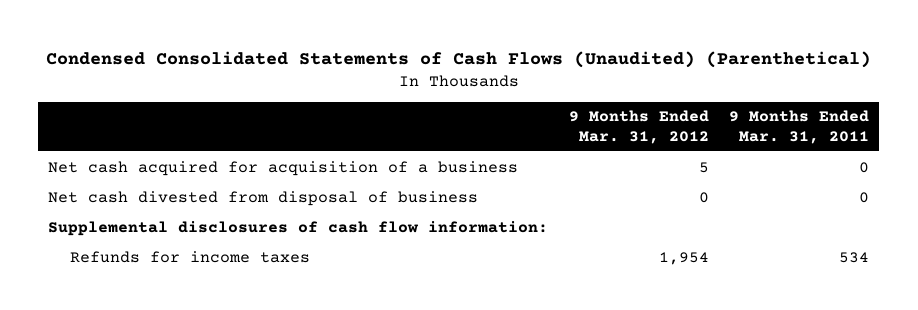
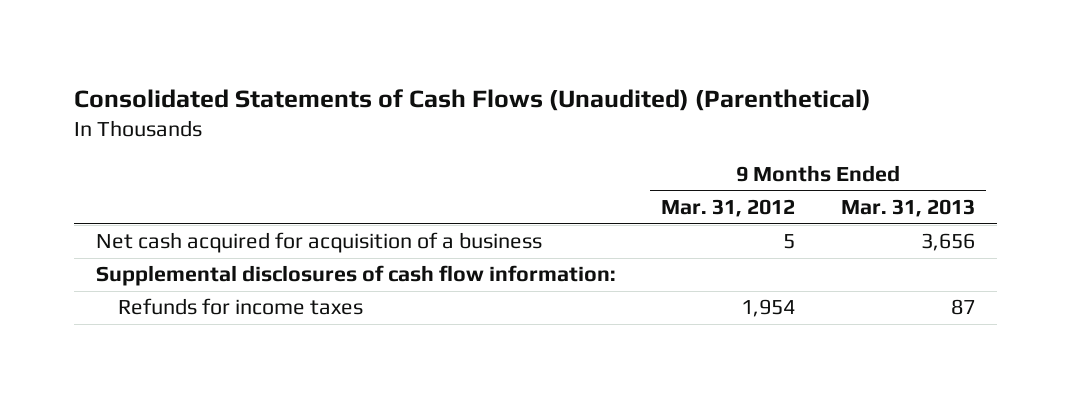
[45,50,871,68] Condensed Consolidated Statements of Cash Flows (Unaudited) (Parenthetical) -> [73,89,871,112] Consolidated Statements of Cash Flows (Unaudited) (Parenthetical)
[729,110,870,144] 9 Months Ended Mar. 31, 2011 -> none
none -> [840,199,975,218] Mar. 31, 2013
[48,190,479,206] Net cash divested from disposal of business -> none

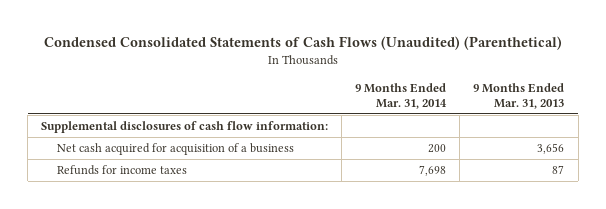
[73,89,871,112] Consolidated Statements of Cash Flows (Unaudited) (Parenthetical) -> [43,36,562,51] Condensed Consolidated Statements of Cash Flows (Unaudited) (Parenthetical)
[661,199,796,218] Mar. 31, 2012 -> none
none -> [355,82,448,110] 9 Months Ended Mar. 31, 2014
[96,232,543,254] Net cash acquired for acquisition of a business -> [56,142,294,155] Net cash acquired for acquisition of a business

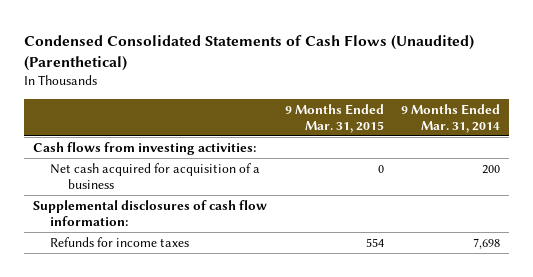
[473,82,565,110] 9 Months Ended Mar. 31, 2013 -> none
none -> [284,103,384,133] 9 Months Ended Mar. 31, 2015
none -> [33,141,257,155] Cash flows from investing activities:
[41,120,329,133] Supplemental disclosures of cash flow information: -> [33,199,268,226] Supplemental disclosures of cash flow information:

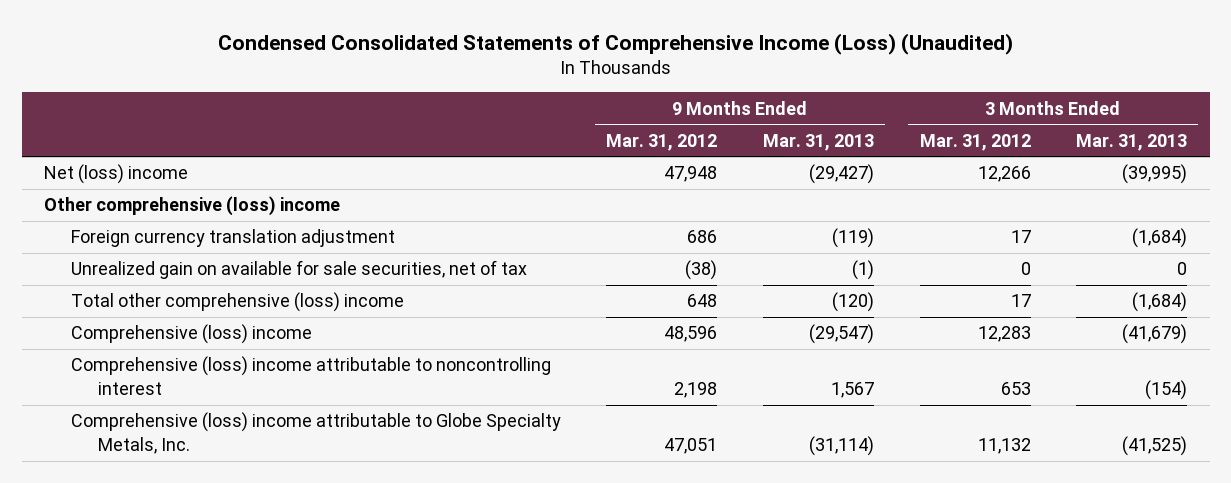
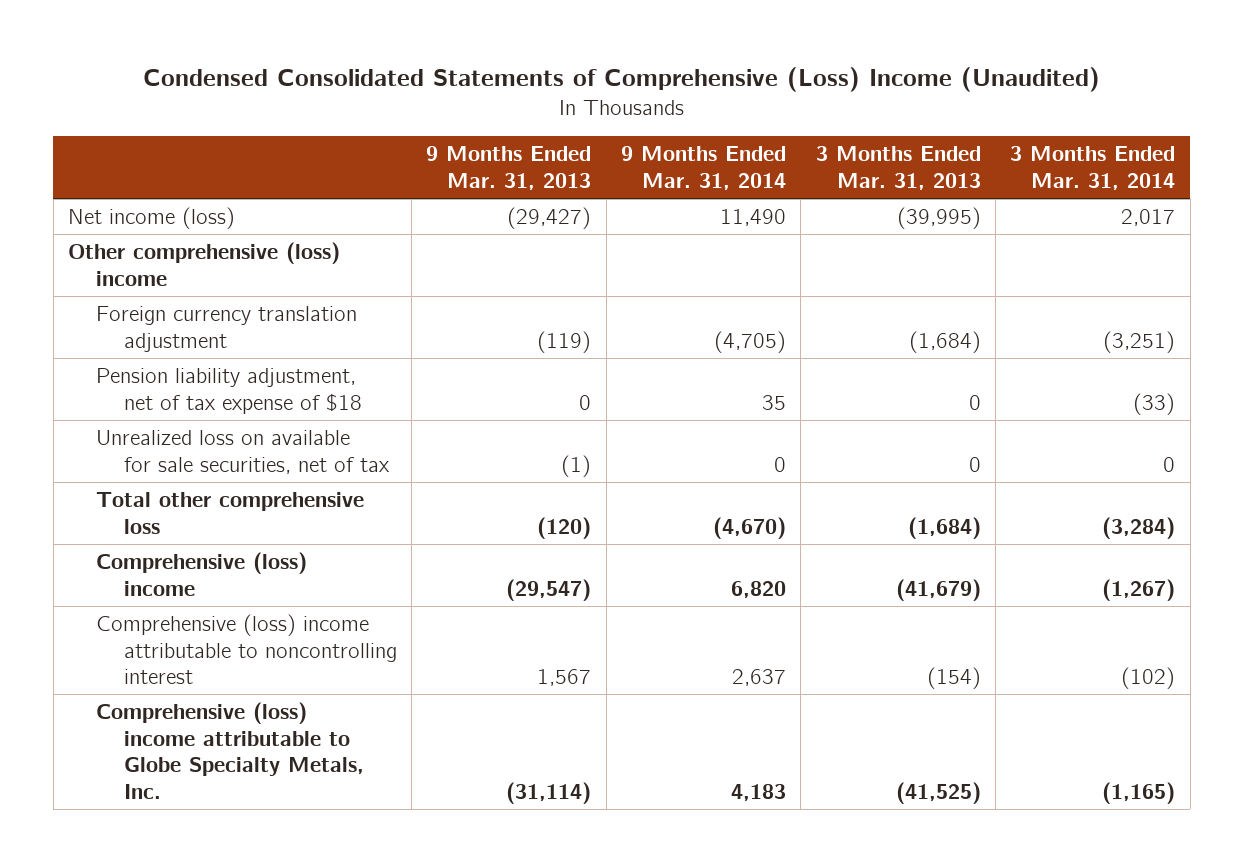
[217,32,1013,55] Condensed Consolidated Statements of Comprehensive Income (Loss) (Unaudited) -> [142,67,1100,93] Condensed Consolidated Statements of Comprehensive (Loss) Income (Unaudited)
[606,133,718,151] Mar. 31, 2012 -> none
[919,133,1031,151] Mar. 31, 2012 -> none
none -> [621,146,787,190] 9 Months Ended Mar. 31, 2014
none -> [1010,146,1176,190] 3 Months Ended Mar. 31, 2014
[44,164,189,185] Net (loss) income -> [68,206,236,229] Net income (loss)
none -> [95,367,362,414] Pension liability adjustment, net of tax expense of $18
[70,260,527,280] Unrealized gain on available for sale securities, net of tax -> [95,429,390,474] Unrealized loss on available for sale securities, net of tax
[70,292,404,313] Total other comprehensive (loss) income -> [95,491,364,534] Total other comprehensive loss

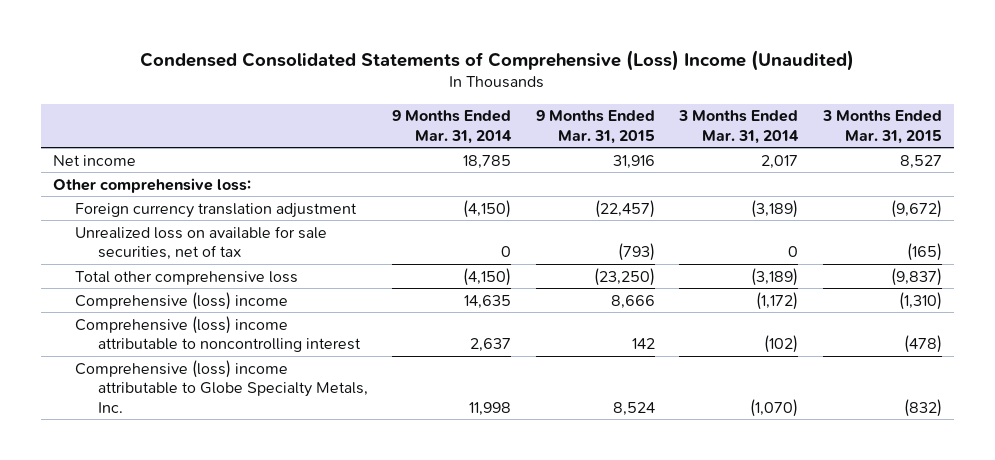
[426,146,592,190] 9 Months Ended Mar. 31, 2013 -> none
[815,146,981,190] 3 Months Ended Mar. 31, 2013 -> none
none -> [535,110,655,144] 9 Months Ended Mar. 31, 2015
none -> [821,110,942,144] 3 Months Ended Mar. 31, 2015
[95,367,362,414] Pension liability adjustment, net of tax expense of $18 -> none
[68,206,236,229] Net income (loss) -> [52,154,136,166] Net income
[720,208,787,226] 11,490 -> [463,154,512,169] 18,785
[68,241,341,286] Other comprehensive (loss) income -> [52,177,251,193] Other comprehensive loss:
[714,330,787,353] (4,705) -> [463,199,512,218] (4,150)
[1103,330,1176,353] (3,251) -> [751,199,799,218] (3,189)
[713,516,787,539] (4,670) -> [463,267,512,286] (4,150)
[1102,516,1176,539] (3,284) -> [751,267,799,286] (3,189)
[731,580,787,598] 6,820 -> [464,294,512,309] 14,635
[1102,578,1176,601] (1,267) -> [756,291,799,310] (1,172)
[731,783,787,801] 4,183 -> [469,401,512,416] 11,998
[1102,781,1176,804] (1,165) -> [750,398,799,417] (1,070)

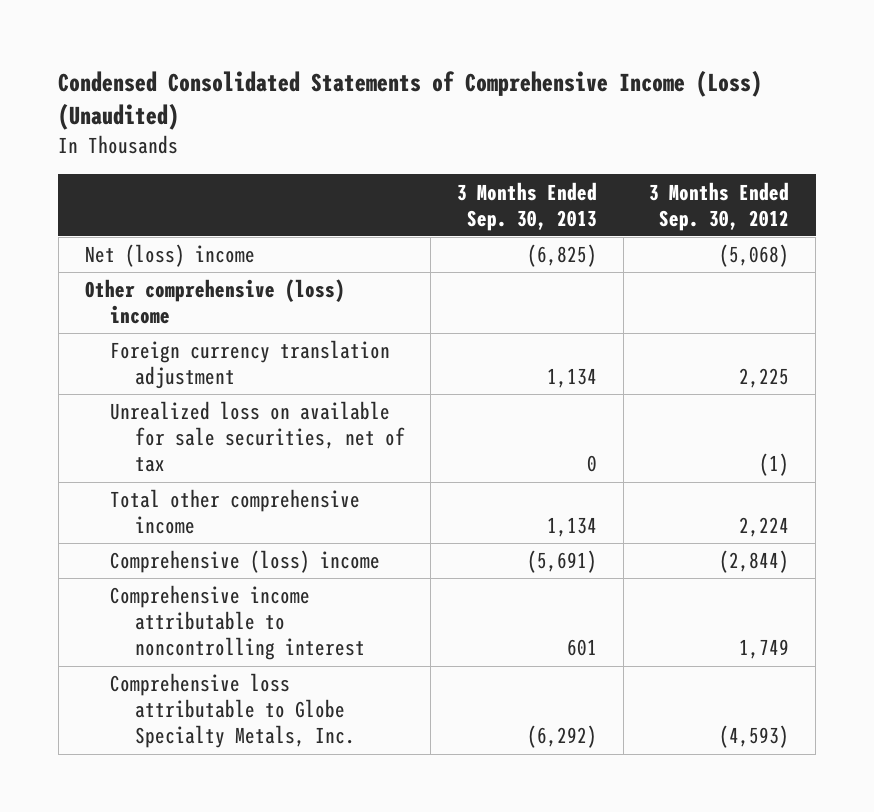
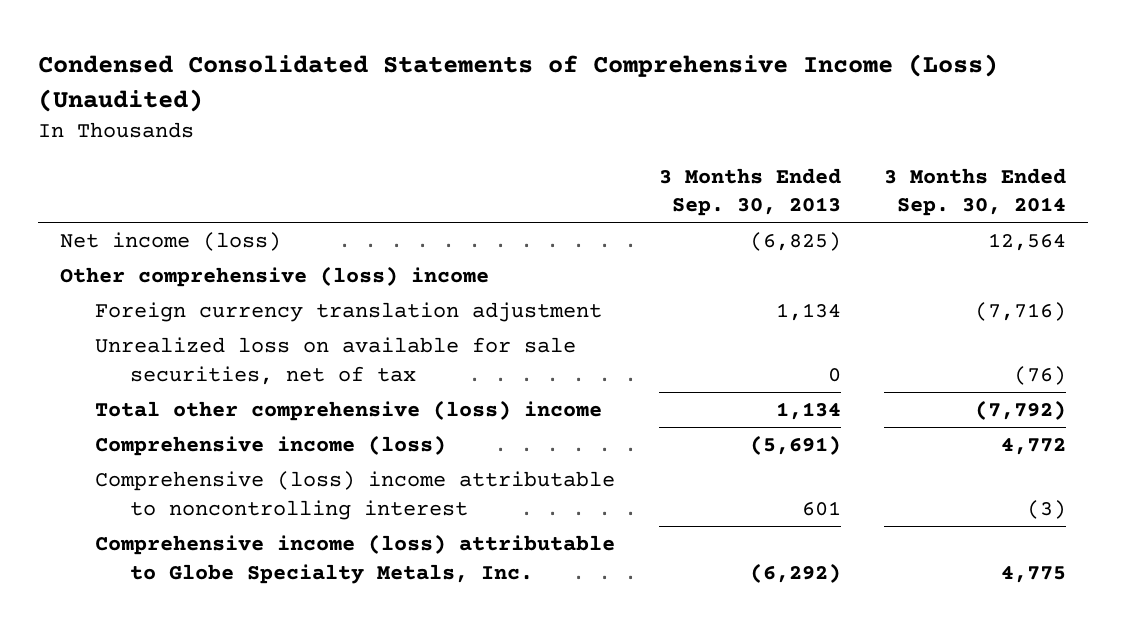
[649,181,790,231] 3 Months Ended Sep. 30, 2012 -> none
none -> [884,167,1067,217] 3 Months Ended Sep. 30, 2014
[84,244,255,268] Net (loss) income -> [59,231,281,251] Net income (loss)
[109,489,360,535] Total other comprehensive income -> [94,399,602,421] Total other comprehensive (loss) income
[109,550,380,574] Comprehensive (loss) income -> [94,434,446,456] Comprehensive income (loss)
[109,585,365,661] Comprehensive income attributable to noncontrolling interest -> [94,470,615,520] Comprehensive (loss) income attributable to noncontrolling interest
[109,673,355,749] Comprehensive loss attributable to Globe Specialty Metals, Inc. -> [94,533,615,584] Comprehensive income (loss) attributable to Globe Specialty Metals, Inc.

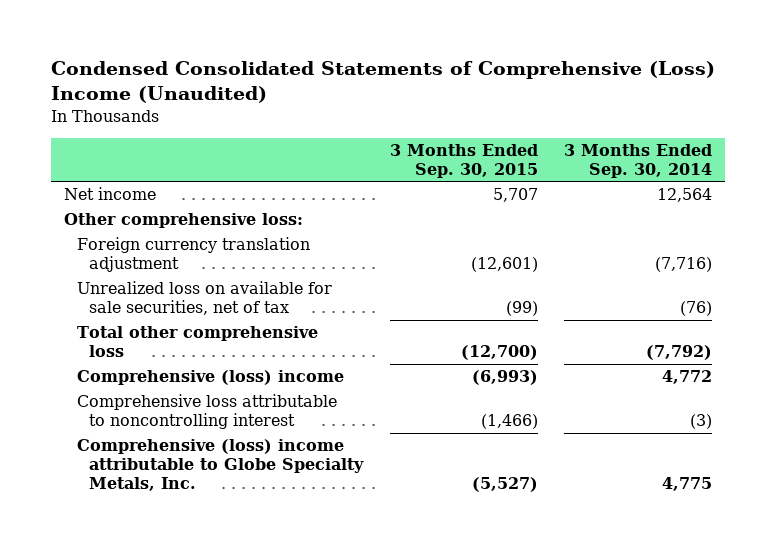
[38,54,999,112] Condensed Consolidated Statements of Comprehensive Income (Loss) (Unaudited) -> [50,61,715,104] Condensed Consolidated Statements of Comprehensive (Loss) Income (Unaudited)
[658,167,841,217] 3 Months Ended Sep. 30, 2013 -> none
none -> [389,143,538,178] 3 Months Ended Sep. 30, 2015
[59,231,281,251] Net income (loss) -> [63,187,156,201] Net income
[59,265,489,287] Other comprehensive (loss) income -> [63,213,303,229] Other comprehensive loss:
[94,399,602,421] Total other comprehensive (loss) income -> [76,326,318,358] Total other comprehensive loss
[94,434,446,456] Comprehensive income (loss) -> [76,370,344,386] Comprehensive (loss) income
[94,470,615,520] Comprehensive (loss) income attributable to noncontrolling interest -> [76,394,337,430] Comprehensive loss attributable to noncontrolling interest
[94,533,615,584] Comprehensive income (loss) attributable to Globe Specialty Metals, Inc. -> [76,439,365,492] Comprehensive (loss) income attributable to Globe Specialty Metals, Inc.

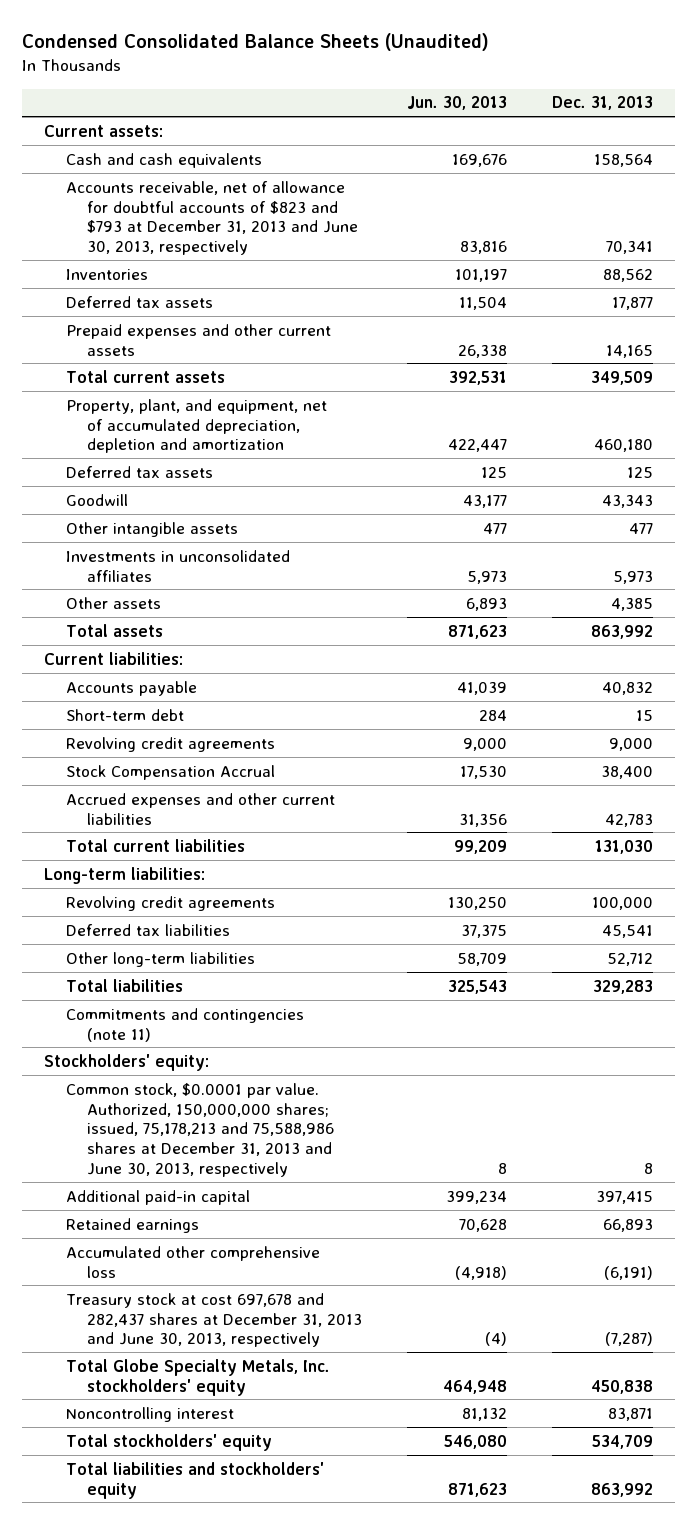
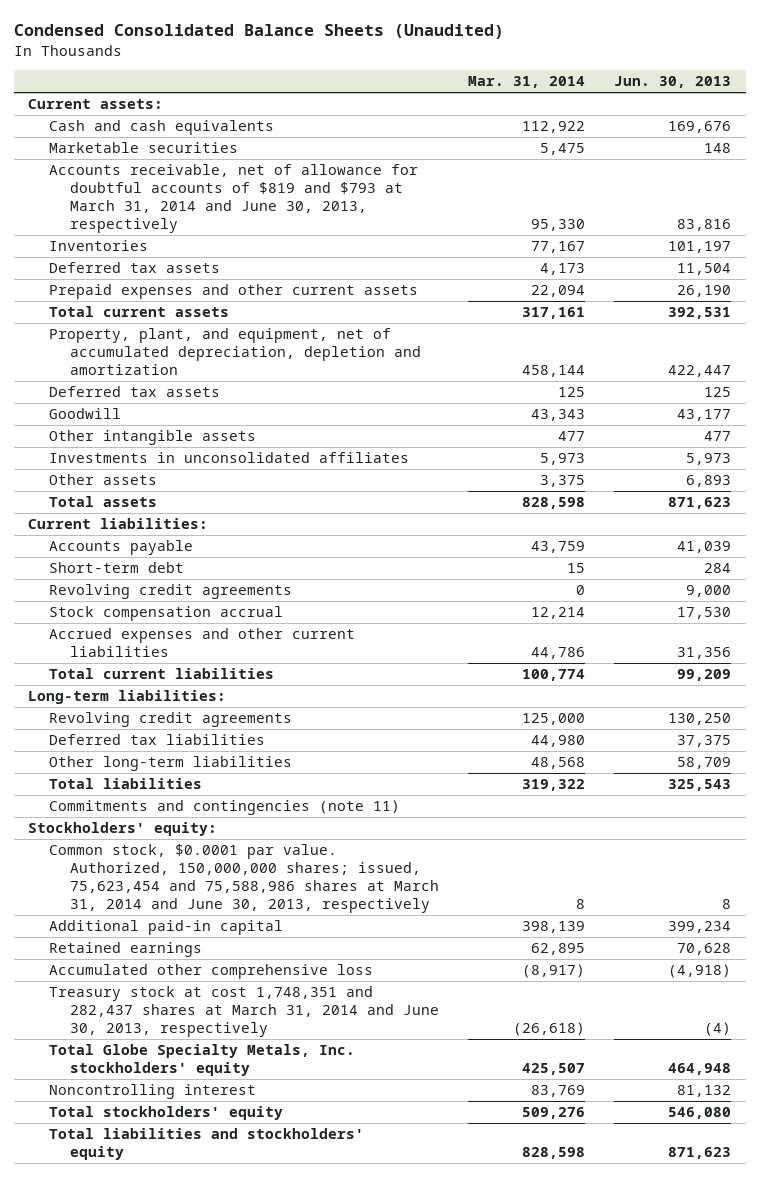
[551,96,653,111] Dec. 31, 2013 -> none
none -> [467,76,585,89] Mar. 31, 2014
none -> [49,142,239,154] Marketable securities
[65,180,359,256] Accounts receivable, net of allowance for doubtful accounts of $823 and $793 at December 31, 2013 and June 30, 2013, respectively -> [49,164,419,234] Accounts receivable, net of allowance for doubtful accounts of $819 and $793 at March 31, 2014 and June 30, 2013, respectively
[458,344,508,358] 26,338 -> [677,285,732,298] 26,190
[65,764,275,780] Stock Compensation Accrual -> [49,606,284,622] Stock compensation accrual
[65,1082,335,1178] Common stock, $0.0001 par value. Authorized, 150,000,000 shares; issued, 75,178,213 and 75,588,986 shares at December 31, 2013 and June 30, 2013, respectively -> [49,844,439,914] Common stock, $0.0001 par value. Authorized, 150,000,000 shares; issued, 75,623,454 and 75,588,986 shares at March 31, 2014 and June 30, 2013, respectively
[65,1292,363,1348] Treasury stock at cost 697,678 and 282,437 shares at December 31, 2013 and June 30, 2013, respectively -> [49,986,439,1038] Treasury stock at cost 1,748,351 and 282,437 shares at March 31, 2014 and June 30, 2013, respectively

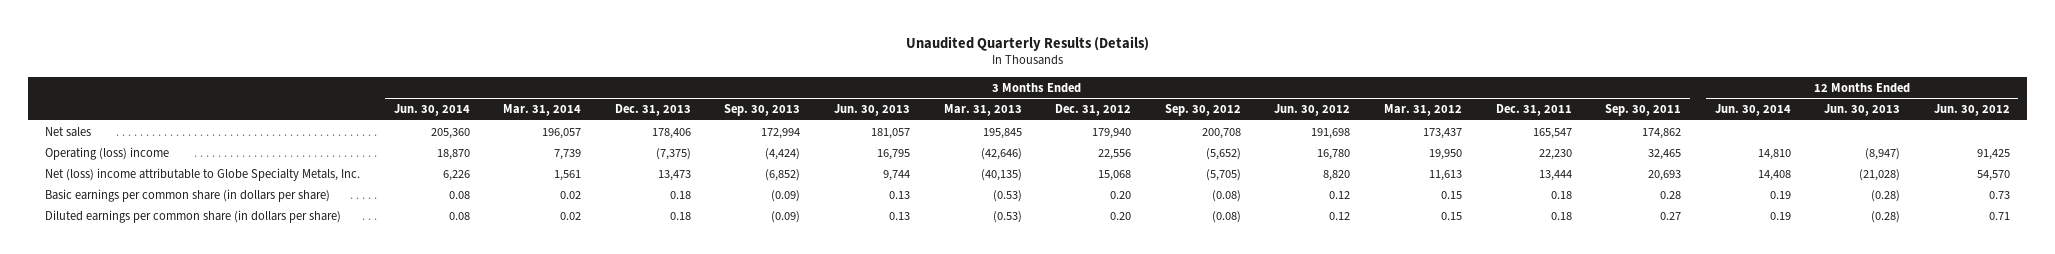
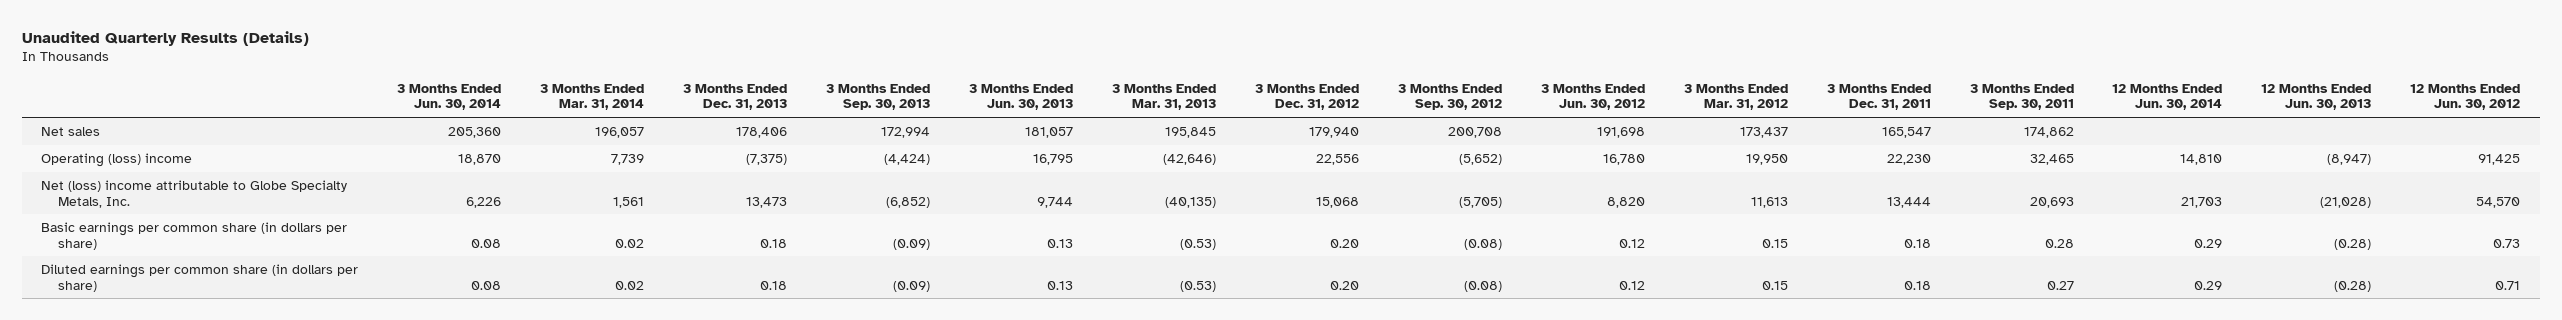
[1757,169,1791,181] 14,408 -> [2181,196,2223,208] 21,703
[1769,190,1791,199] 0.19 -> [2194,238,2223,248] 0.29
[1769,211,1791,220] 0.19 -> [2194,280,2223,290] 0.29

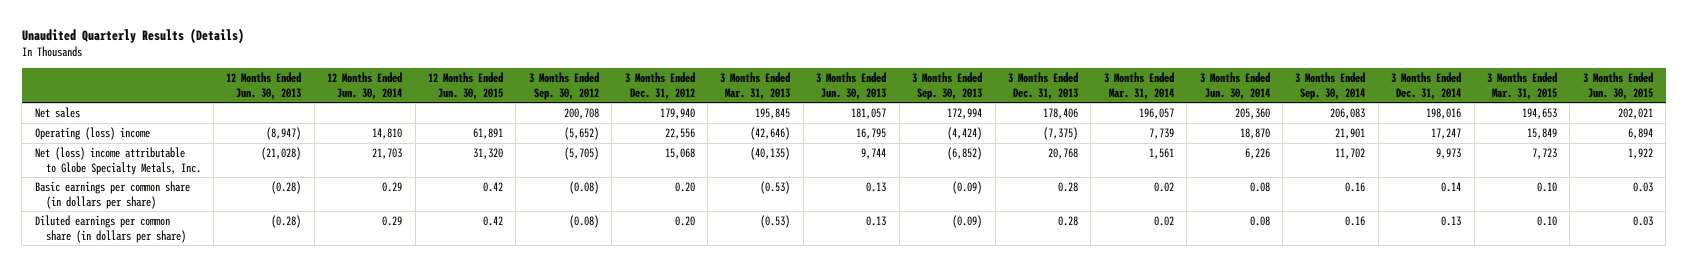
[1540,83,1645,111] 3 Months Ended Jun. 30, 2012 -> none
[1683,83,1788,111] 3 Months Ended Mar. 31, 2012 -> none
[1826,83,1931,111] 3 Months Ended Dec. 31, 2011 -> none
[1969,83,2074,111] 3 Months Ended Sep. 30, 2011 -> none
[2410,83,2521,111] 12 Months Ended Jun. 30, 2012 -> none
none -> [427,72,503,100] 12 Months Ended Jun. 30, 2015
none -> [1295,72,1366,100] 3 Months Ended Sep. 30, 2014
none -> [1391,72,1462,100] 3 Months Ended Dec. 31, 2014
none -> [1487,72,1558,100] 3 Months Ended Mar. 31, 2015
none -> [1582,72,1653,100] 3 Months Ended Jun. 30, 2015
[746,196,788,208] 13,473 -> [1047,148,1078,160] 20,768
[760,238,788,248] 0.18 -> [1057,182,1078,193] 0.28
[760,280,788,290] 0.18 -> [1057,216,1078,227] 0.28

